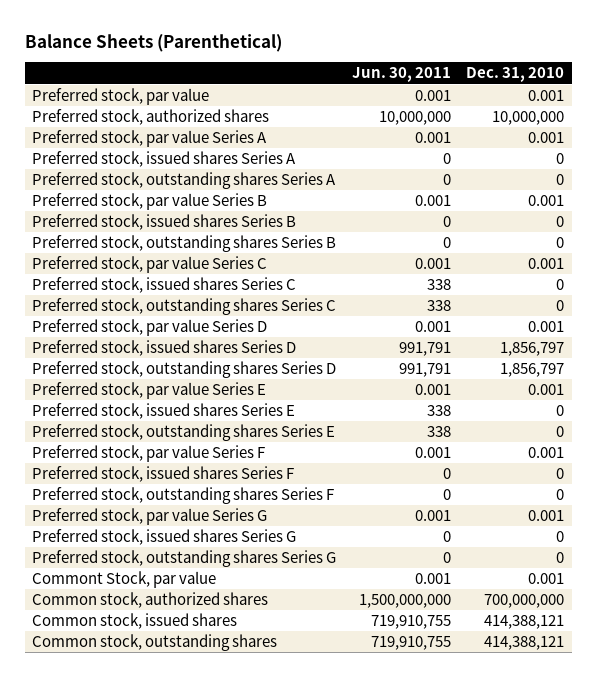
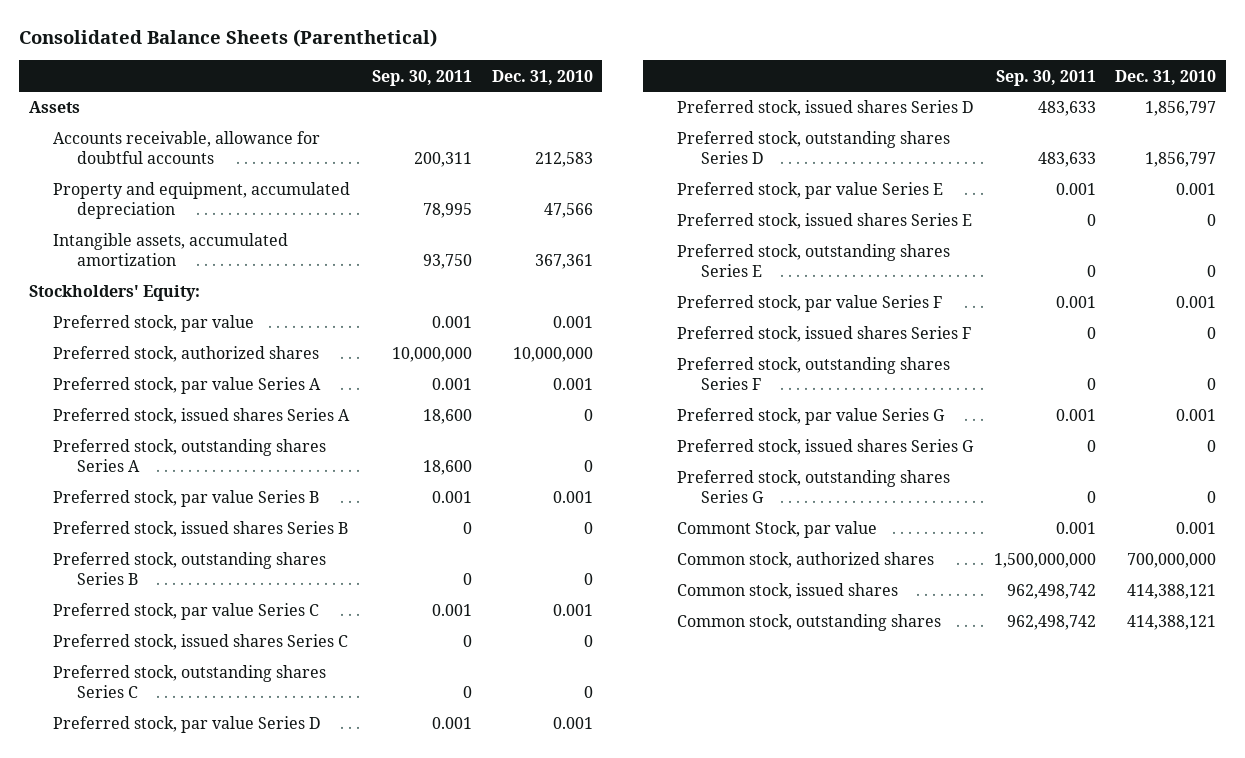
[24,33,282,52] Balance Sheets (Parenthetical) -> [19,29,438,48] Consolidated Balance Sheets (Parenthetical)
[351,67,451,83] Jun. 30, 2011 -> none
none -> [371,69,472,86] Sep. 30, 2011
none -> [29,101,81,114] Assets
none -> [53,131,321,165] Accounts receivable, allowance for doubtful accounts
none -> [53,182,351,220] Property and equipment, accumulated depreciation
none -> [53,233,289,267] Intangible assets, accumulated amortization
none -> [29,285,201,302] Stockholders' Equity:

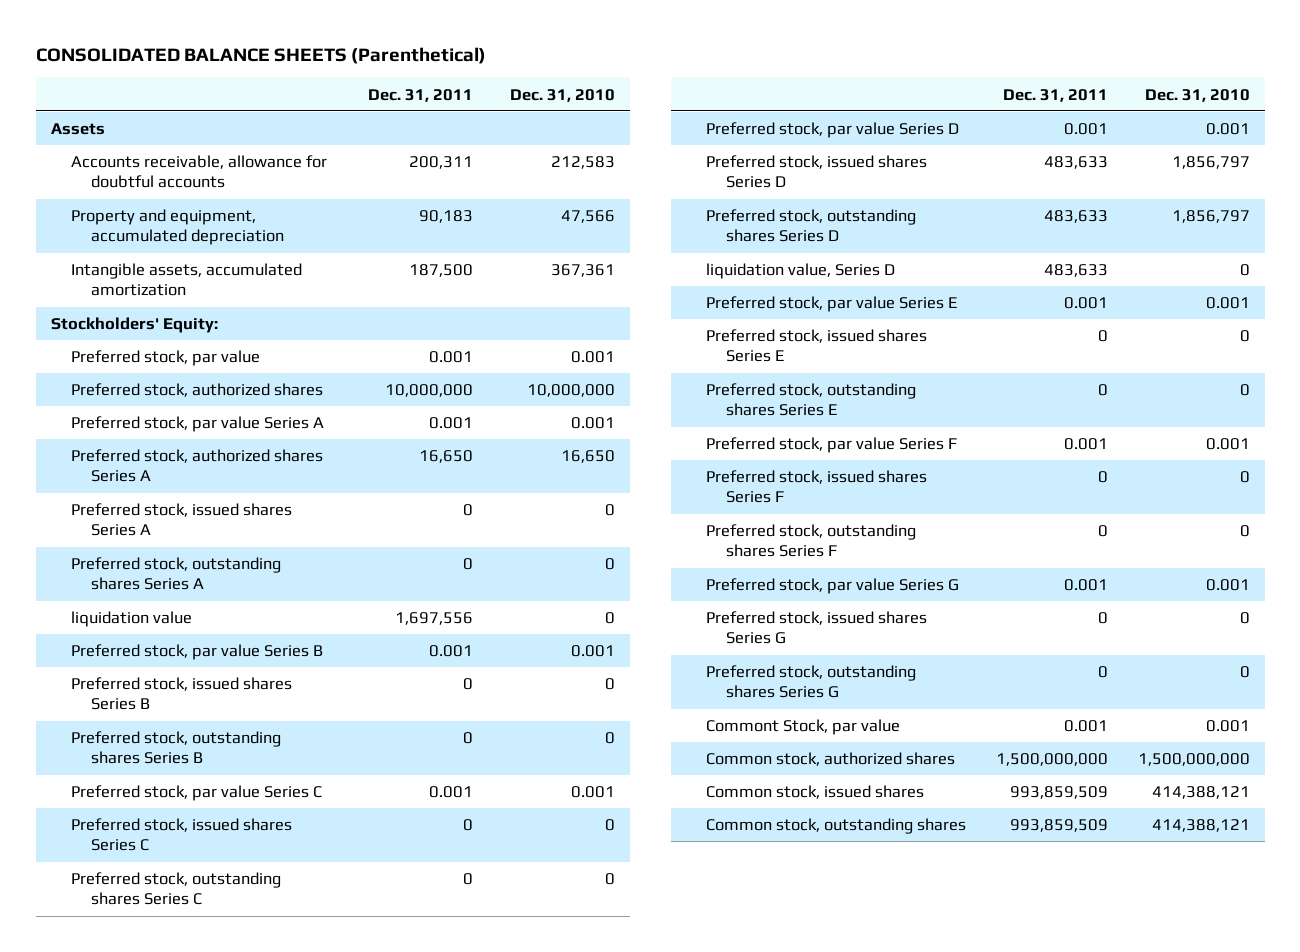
[19,29,438,48] Consolidated Balance Sheets (Parenthetical) -> [35,47,486,65] CONSOLIDATED BALANCE SHEETS (Parenthetical)
[371,69,472,86] Sep. 30, 2011 -> none
none -> [367,88,473,102] Dec. 31, 2011
none -> [70,449,323,483] Preferred stock, authorized shares Series A
none -> [70,611,192,628] liquidation value
none -> [705,263,895,280] liquidation value, Series D
[1127,553,1217,569] 700,000,000 -> [1137,753,1250,767] 1,500,000,000

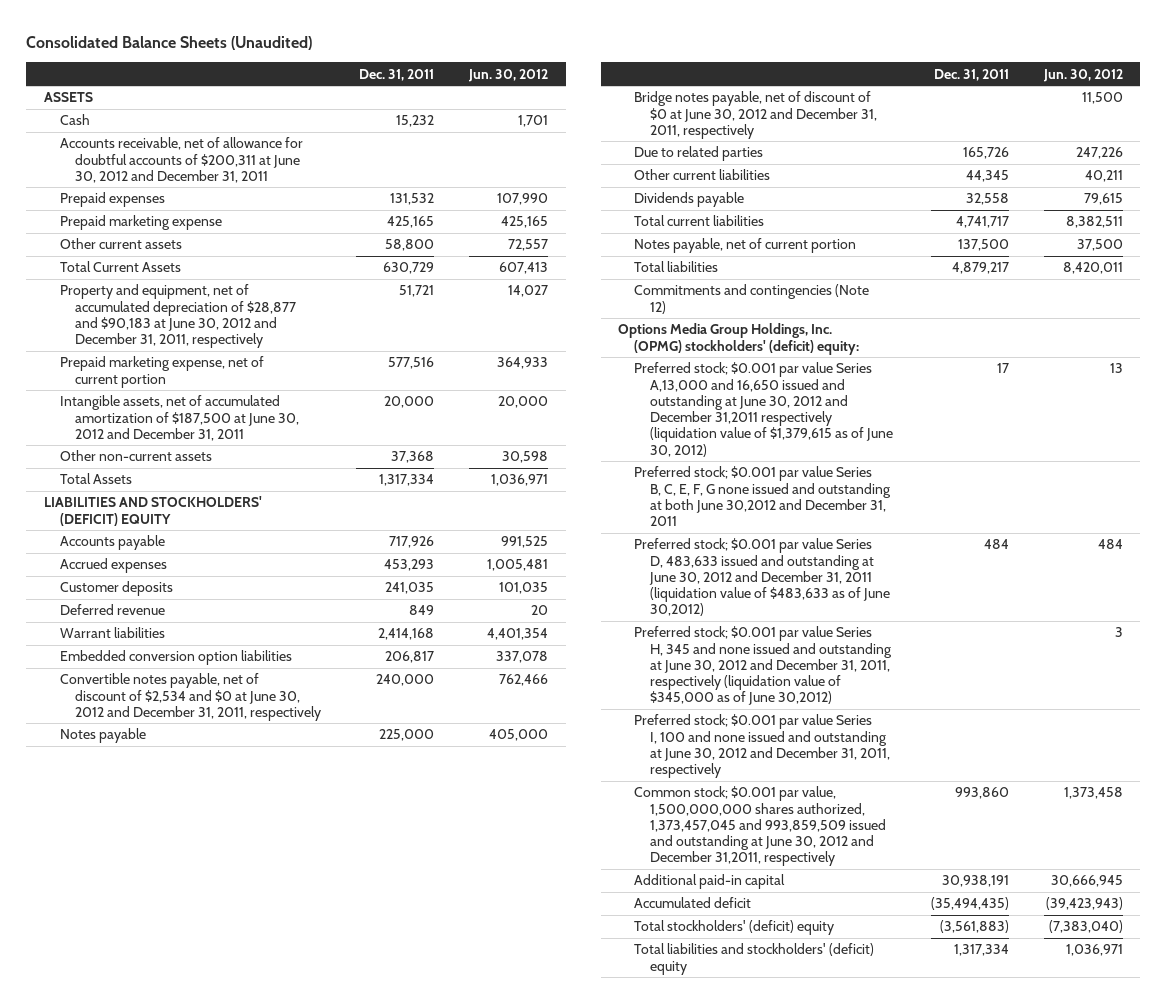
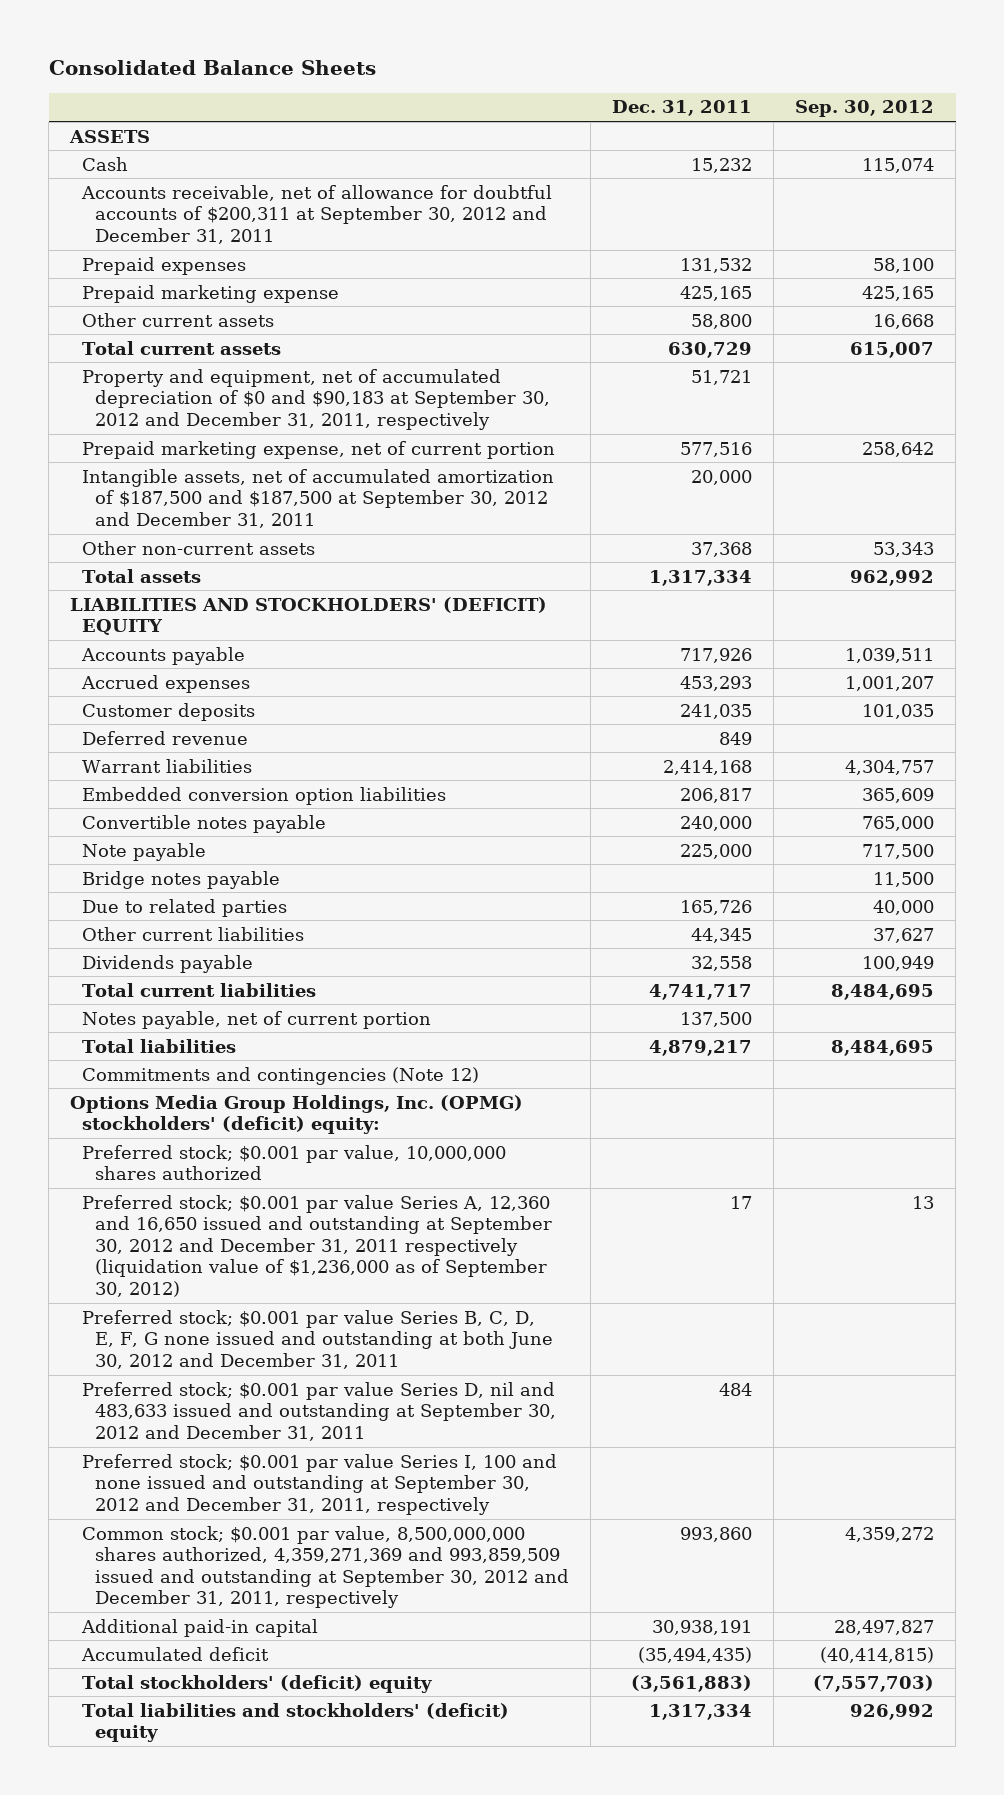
[26,36,313,51] Consolidated Balance Sheets (Unaudited) -> [48,60,376,76] Consolidated Balance Sheets
[468,68,549,82] Jun. 30, 2012 -> none
none -> [795,100,935,118] Sep. 30, 2012
[59,137,303,183] Accounts receivable, net of allowance for doubtful accounts of $200,311 at June 30, 2012 and December 31, 2011 -> [81,184,553,244] Accounts receivable, net of allowance for doubtful accounts of $200,311 at September 30, 2012 and December 31, 2011
[59,261,181,273] Total Current Assets -> [82,340,282,355] Total current assets
[59,284,297,349] Property and equipment, net of accumulated depreciation of $28,877 and $90,183 at June 30, 2012 and December 31, 2011, respectively -> [82,368,550,430] Property and equipment, net of accumulated depreciation of $0 and $90,183 at September 30, 2012 and December 31, 2011, respectively
[59,395,300,441] Intangible assets, net of accumulated amortization of $187,500 at June 30, 2012 and December 31, 2011 -> [82,468,555,528] Intangible assets, net of accumulated amortization of $187,500 and $187,500 at September 30, 2012 and December 31, 2011
[59,473,132,485] Total Assets -> [82,568,202,583] Total assets
[633,91,877,139] Bridge notes payable, net of discount of $0 at June 30, 2012 and December 31, 2011, respectively -> none
[59,673,322,721] Convertible notes payable, net of discount of $2,534 and $0 at June 30, 2012 and December 31, 2011, respectively -> [82,814,327,833] Convertible notes payable
[59,728,146,744] Notes payable -> [82,842,207,861] Note payable
none -> [82,870,281,889] Bridge notes payable
[633,626,892,706] Preferred stock; $0.001 par value Series H, 345 and none issued and outstanding at June 30, 2012 and December 31, 2011, respectively (liquidation value of $345,000 as of June 30,2012) -> none
none -> [82,1144,507,1181] Preferred stock; $0.001 par value, 10,000,000 shares authorized
[633,362,893,457] Preferred stock; $0.001 par value Series A,13,000 and 16,650 issued and outstanding at June 30, 2012 and December 31,2011 respectively (liquidation value of $1,379,615 as of June 30, 2012) -> [82,1194,552,1297] Preferred stock; $0.001 par value Series A, 12,360 and 16,650 issued and outstanding at September 30, 2012 and December 31, 2011 respectively (liquidation value of $1,236,000 as of September 30, 2012)
[633,466,891,527] Preferred stock; $0.001 par value Series B, C, E, F, G none issued and outstanding at both June 30,2012 and December 31, 2011 -> [82,1309,553,1369] Preferred stock; $0.001 par value Series B, C, D, E, F, G none issued and outstanding at both June 30, 2012 and December 31, 2011
[633,538,890,617] Preferred stock; $0.001 par value Series D, 483,633 issued and outstanding at June 30, 2012 and December 31, 2011 (liquidation value of $483,633 as of June 30,2012) -> [82,1381,556,1441] Preferred stock; $0.001 par value Series D, nil and 483,633 issued and outstanding at September 30, 2012 and December 31, 2011
[633,714,890,779] Preferred stock; $0.001 par value Series I, 100 and none issued and outstanding at June 30, 2012 and December 31, 2011, respectively -> [82,1453,558,1515] Preferred stock; $0.001 par value Series I, 100 and none issued and outstanding at September 30, 2012 and December 31, 2011, respectively
[633,786,886,867] Common stock; $0.001 par value, 1,500,000,000 shares authorized, 1,373,457,045 and 993,859,509 issued and outstanding at June 30, 2012 and December 31,2011, respectively -> [82,1525,569,1609] Common stock; $0.001 par value, 8,500,000,000 shares authorized, 4,359,271,369 and 993,859,509 issued and outstanding at September 30, 2012 and December 31, 2011, respectively

